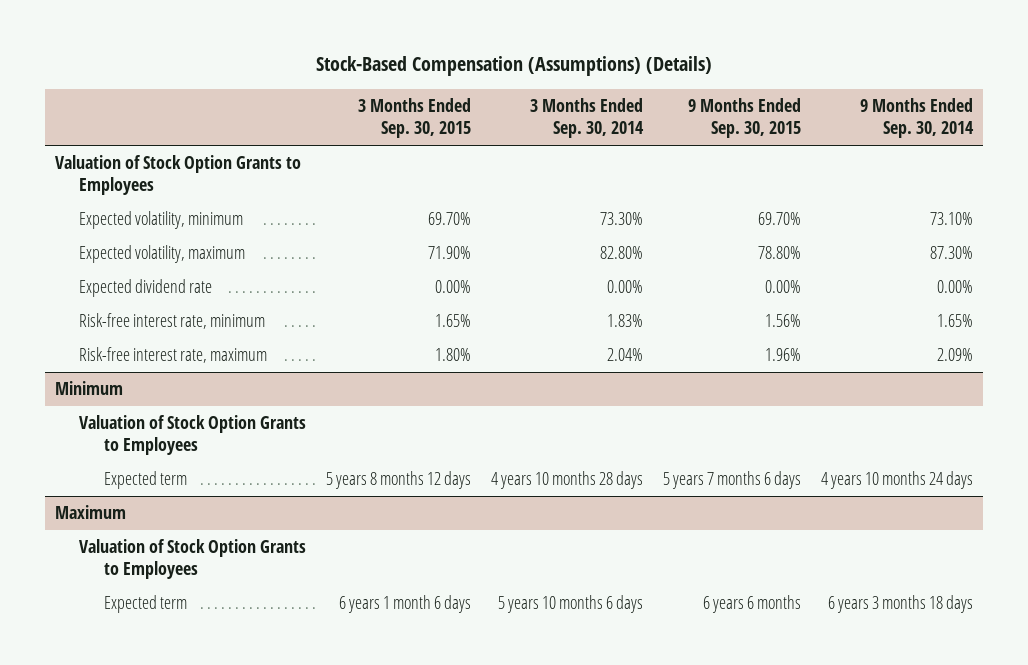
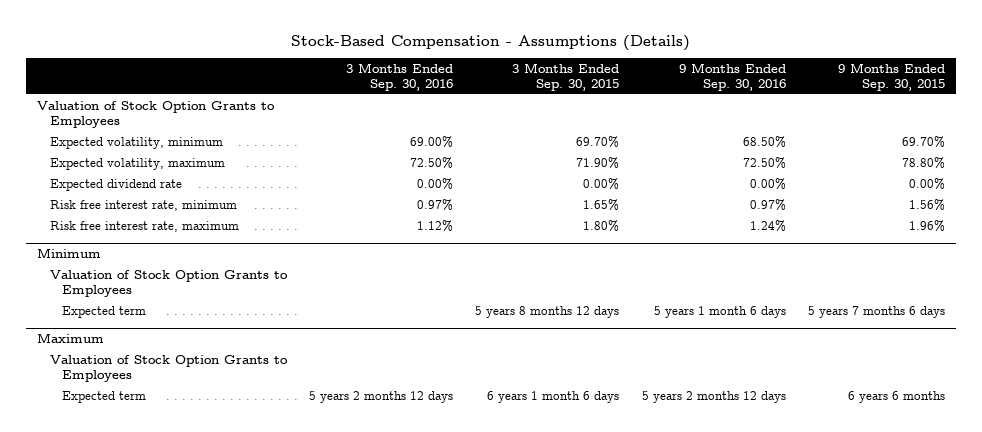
[315,56,712,77] Stock-Based Compensation (Assumptions) (Details) -> [291,34,691,51] Stock-Based Compensation - Assumptions (Details)
[530,97,645,139] 3 Months Ended Sep. 30, 2014 -> none
[860,97,975,139] 9 Months Ended Sep. 30, 2014 -> none
none -> [345,62,453,91] 3 Months Ended Sep. 30, 2016
none -> [678,62,786,91] 9 Months Ended Sep. 30, 2016
[79,313,266,330] Risk-free interest rate, minimum -> [49,199,237,211] Risk free interest rate, minimum
[79,347,268,364] Risk-free interest rate, maximum -> [49,220,239,232] Risk free interest rate, maximum

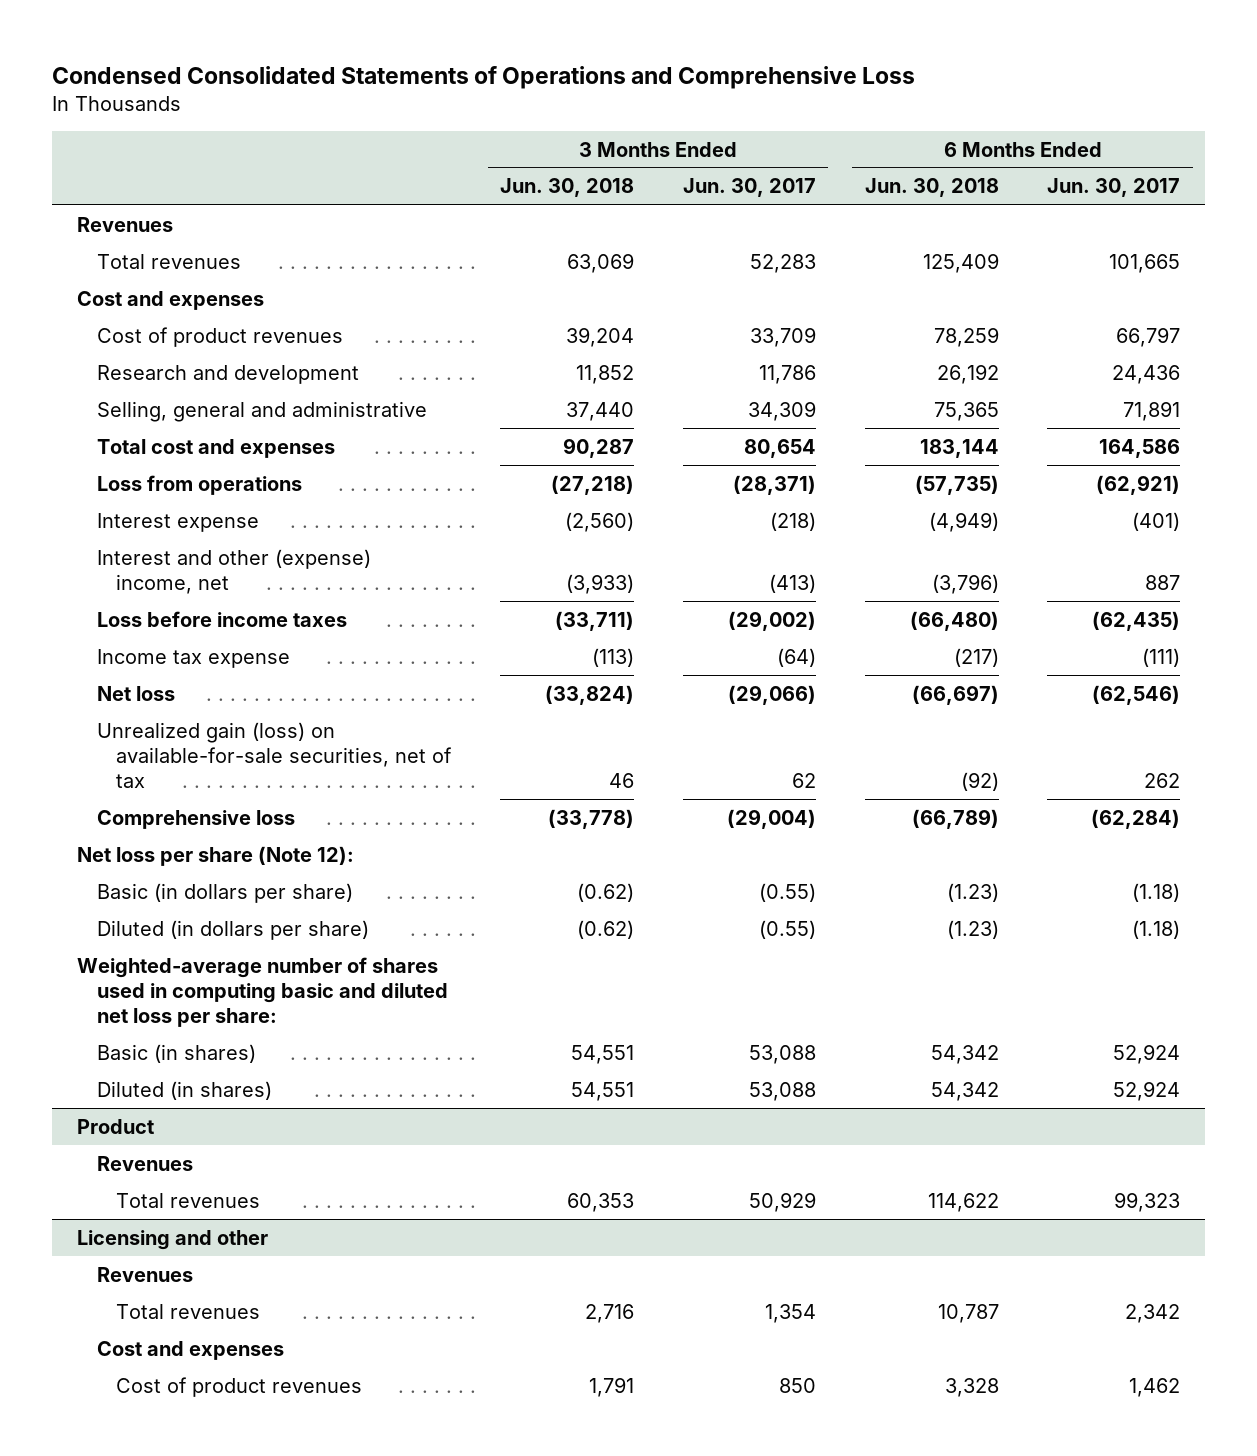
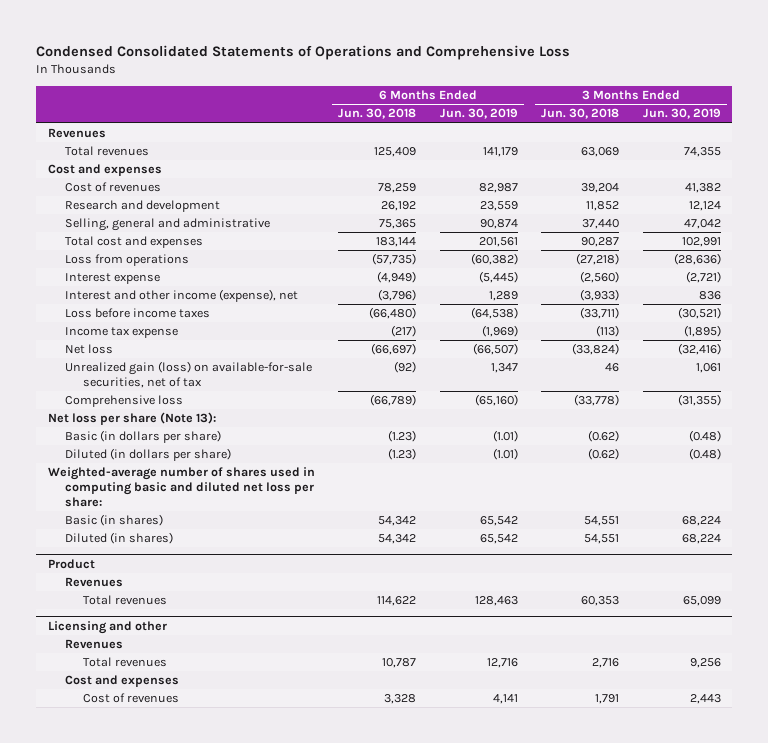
[682,178,816,198] Jun. 30, 2017 -> none
[1047,178,1181,198] Jun. 30, 2017 -> none
none -> [439,108,518,120] Jun. 30, 2019
none -> [642,108,721,120] Jun. 30, 2019
[96,326,343,347] Cost of product revenues -> [65,182,162,193] Cost of revenues
[96,548,371,595] Interest and other (expense) income, net -> [65,289,299,303] Interest and other income (expense), net
[76,845,354,866] Net loss per share (Note 12): -> [47,412,216,426] Net loss per share (Note 13):
[116,1376,363,1397] Cost of product revenues -> [83,693,180,704] Cost of revenues

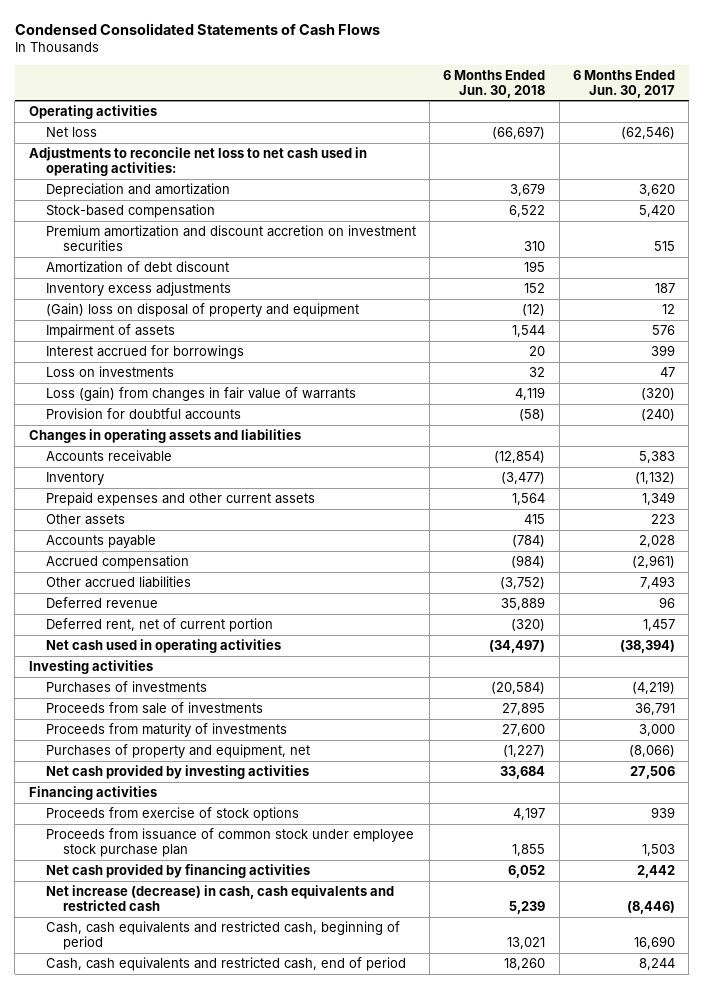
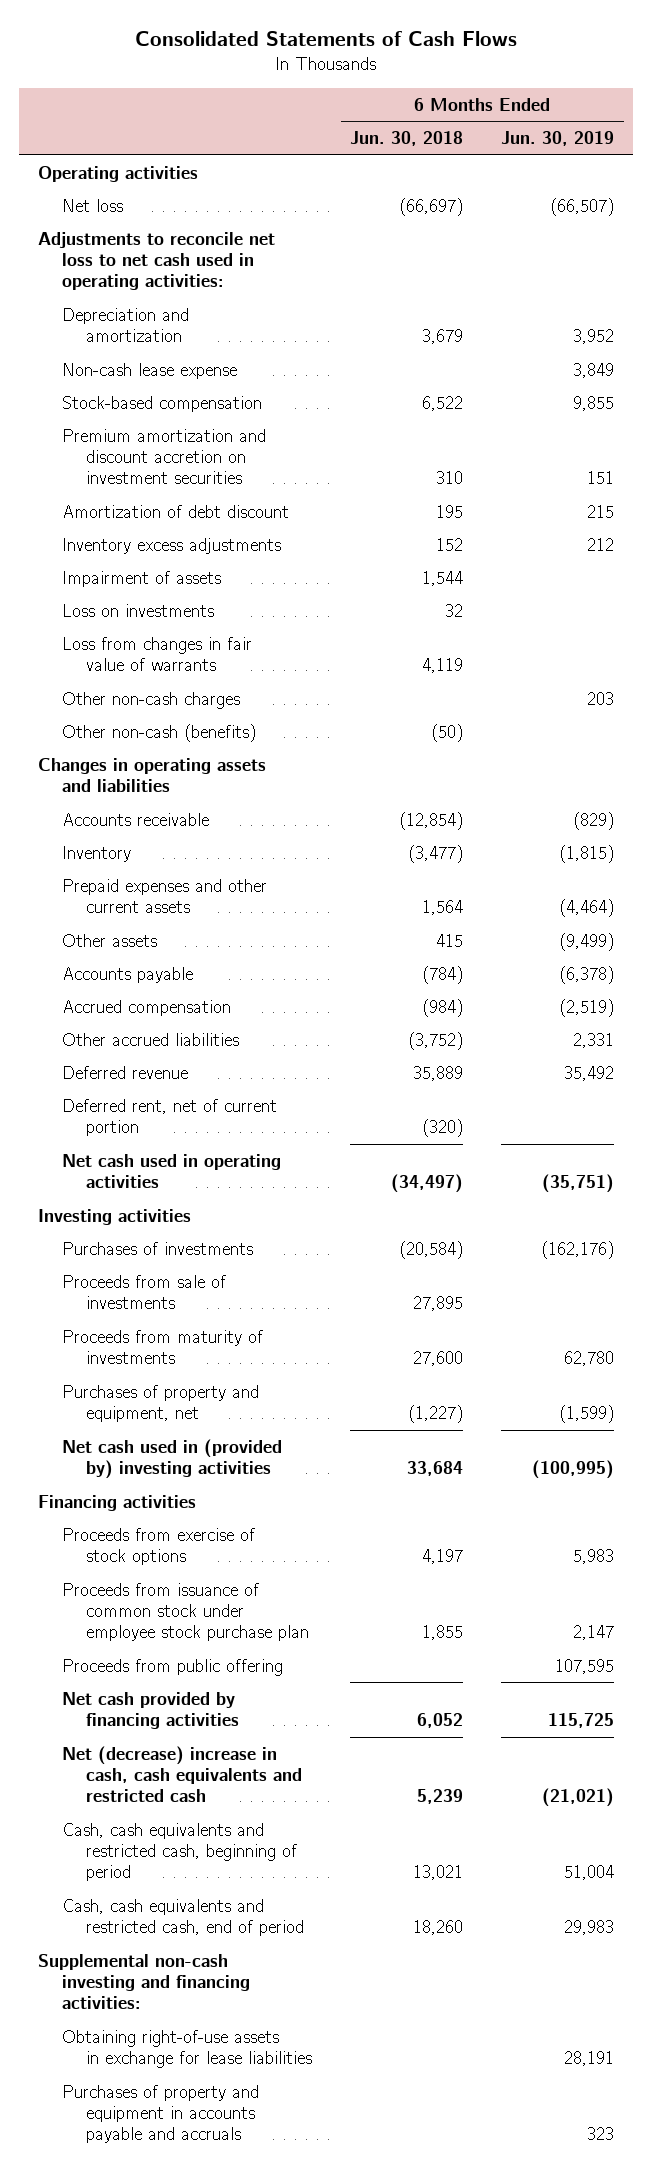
[14,22,380,35] Condensed Consolidated Statements of Cash Flows -> [135,31,518,47] Consolidated Statements of Cash Flows
[573,69,676,98] 6 Months Ended Jun. 30, 2017 -> none
none -> [501,131,615,147] Jun. 30, 2019
none -> [62,362,238,379] Non-cash lease expense
[45,303,359,318] (Gain) loss on disposal of property and equipment -> none
[45,345,244,360] Interest accrued for borrowings -> none
[45,408,241,421] Provision for doubtful accounts -> none
[45,387,356,402] Loss (gain) from changes in fair value of warrants -> [62,636,253,672] Loss from changes in fair value of warrants
none -> [62,691,241,709] Other non-cash charges
none -> [62,723,257,742] Other non-cash (benefits)
[45,765,309,780] Net cash provided by investing activities -> [62,1438,283,1480] Net cash used in (provided by) investing activities
none -> [62,1658,284,1676] Proceeds from public offering
[45,885,394,911] Net increase (decrease) in cash, cash equivalents and restricted cash -> [62,1745,303,1803] Net (decrease) increase in cash, cash equivalents and restricted cash
none -> [37,1953,251,2010] Supplemental non-cash investing and financing activities:
none -> [62,2029,313,2069] Obtaining right-of-use assets in exchange for lease liabilities
none -> [62,2084,260,2144] Purchases of property and equipment in accounts payable and accruals

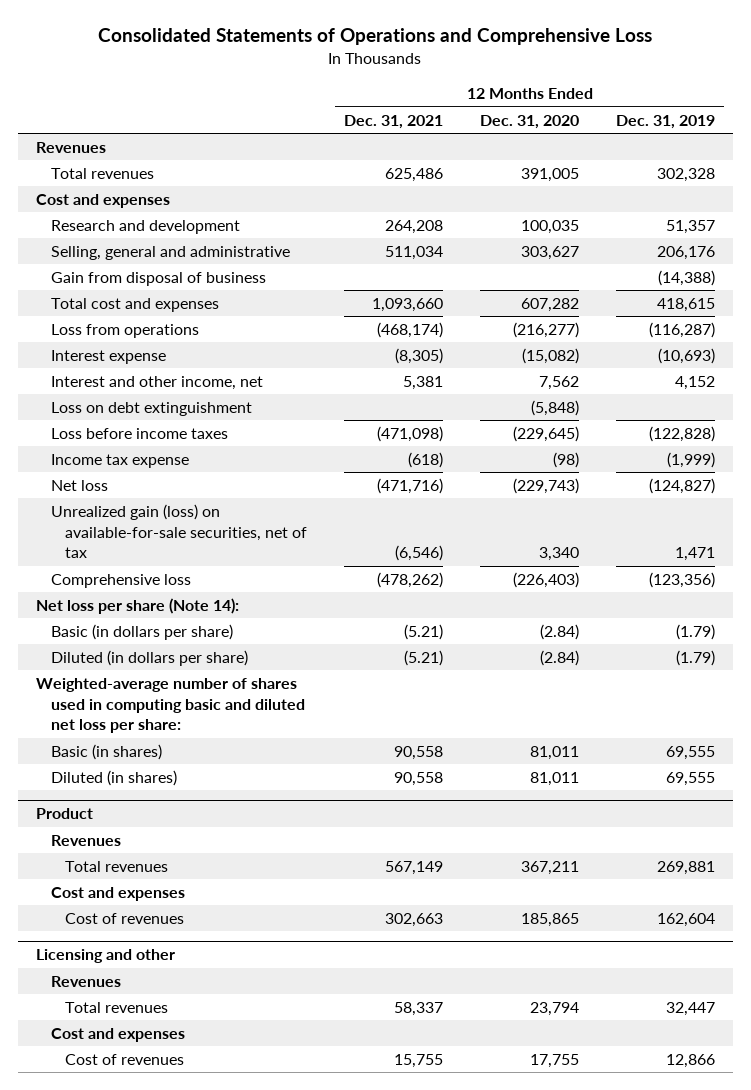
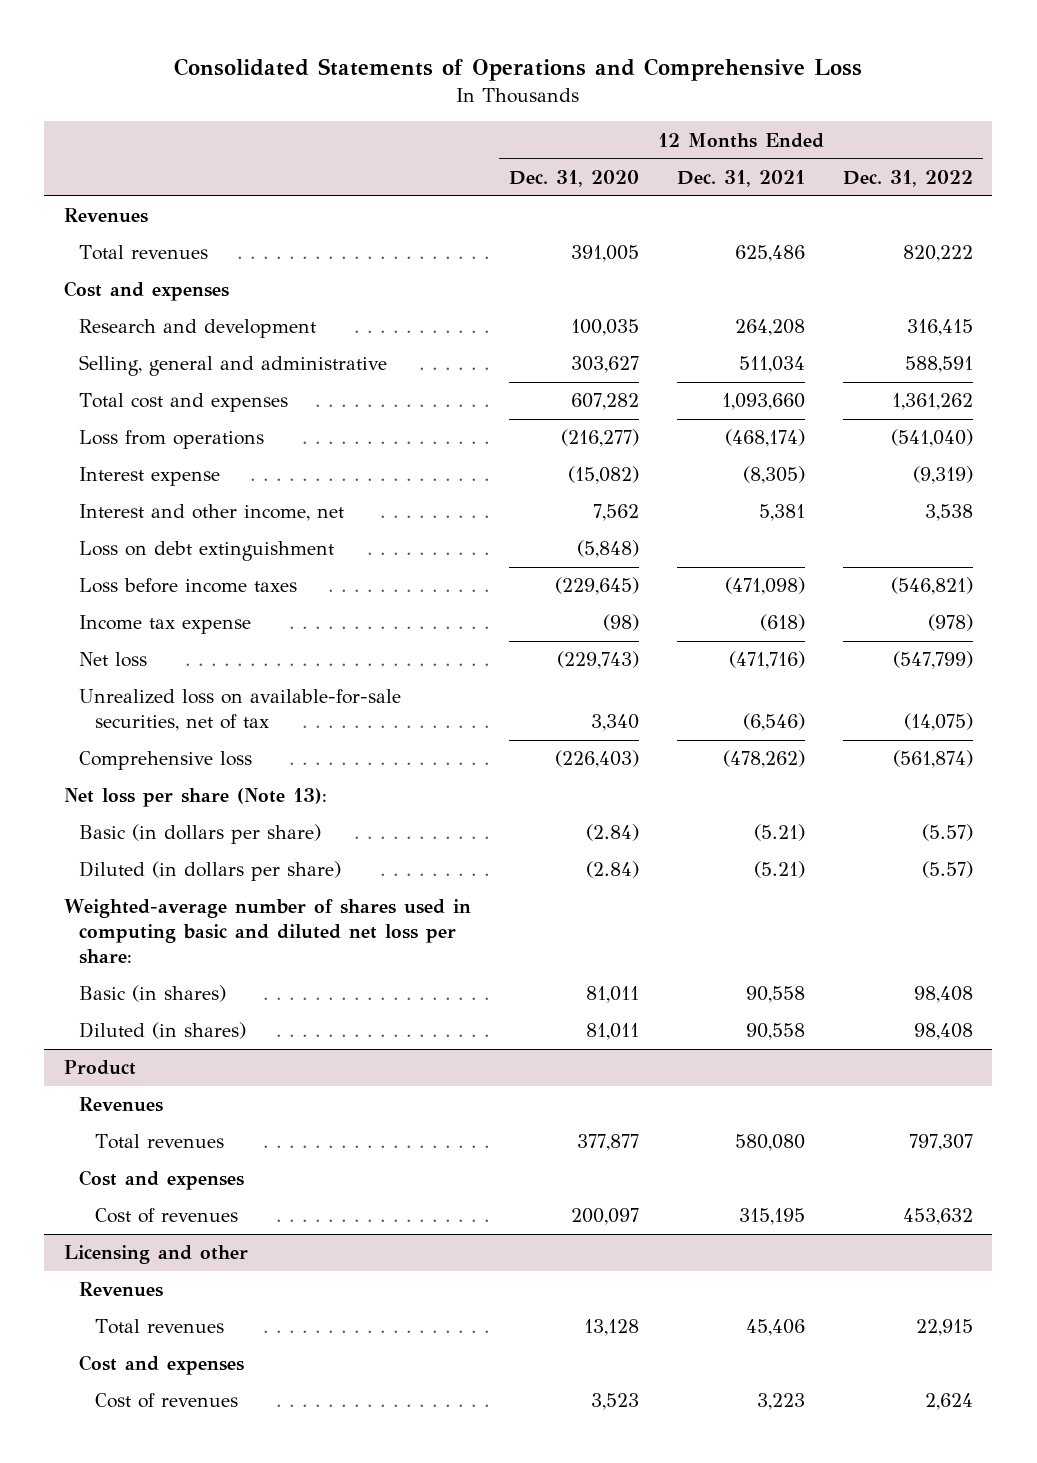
[615,114,715,129] Dec. 31, 2019 -> none
none -> [843,170,974,188] Dec. 31, 2022
[50,272,266,287] Gain from disposal of business -> none
[50,504,308,559] Unrealized gain (loss) on available-for-sale securities, net of tax -> [79,689,402,732] Unrealized loss on available-for-sale securities, net of tax
[35,598,239,615] Net loss per share (Note 14): -> [63,788,327,808] Net loss per share (Note 13):
[385,861,444,876] 567,149 -> [735,1134,806,1152] 580,080
[521,861,580,876] 367,211 -> [576,1134,639,1152] 377,877
[385,913,444,928] 302,663 -> [739,1208,806,1226] 315,195
[521,913,580,928] 185,865 -> [570,1208,639,1226] 200,097
[394,1002,444,1017] 58,337 -> [746,1319,806,1337] 45,406
[530,1002,580,1017] 23,794 -> [583,1319,639,1337] 13,128
[394,1054,444,1069] 15,755 -> [757,1393,806,1411] 3,223
[530,1054,580,1069] 17,755 -> [590,1393,639,1411] 3,523

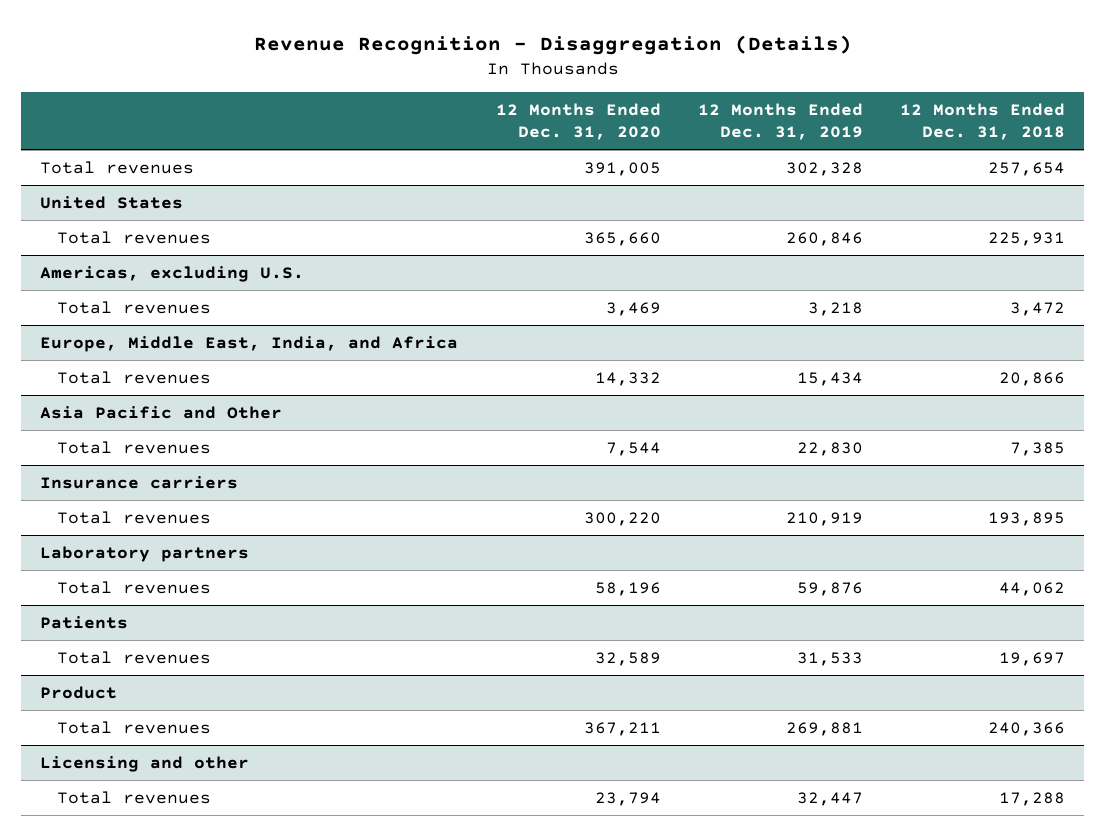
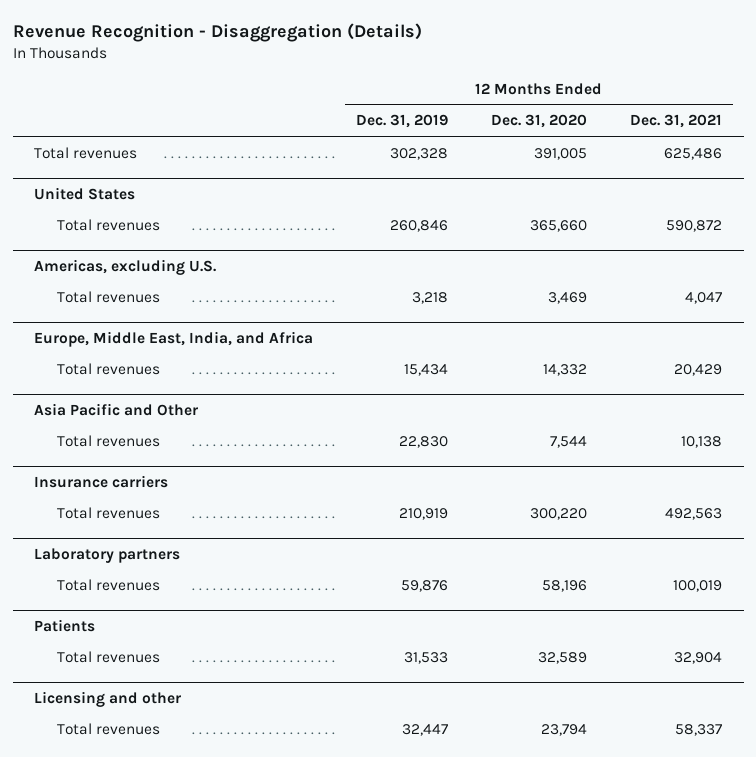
[900,103,1066,140] 12 Months Ended Dec. 31, 2018 -> none
none -> [630,114,723,129] Dec. 31, 2021
[40,685,118,699] Product -> none
[56,720,211,734] Total revenues -> none

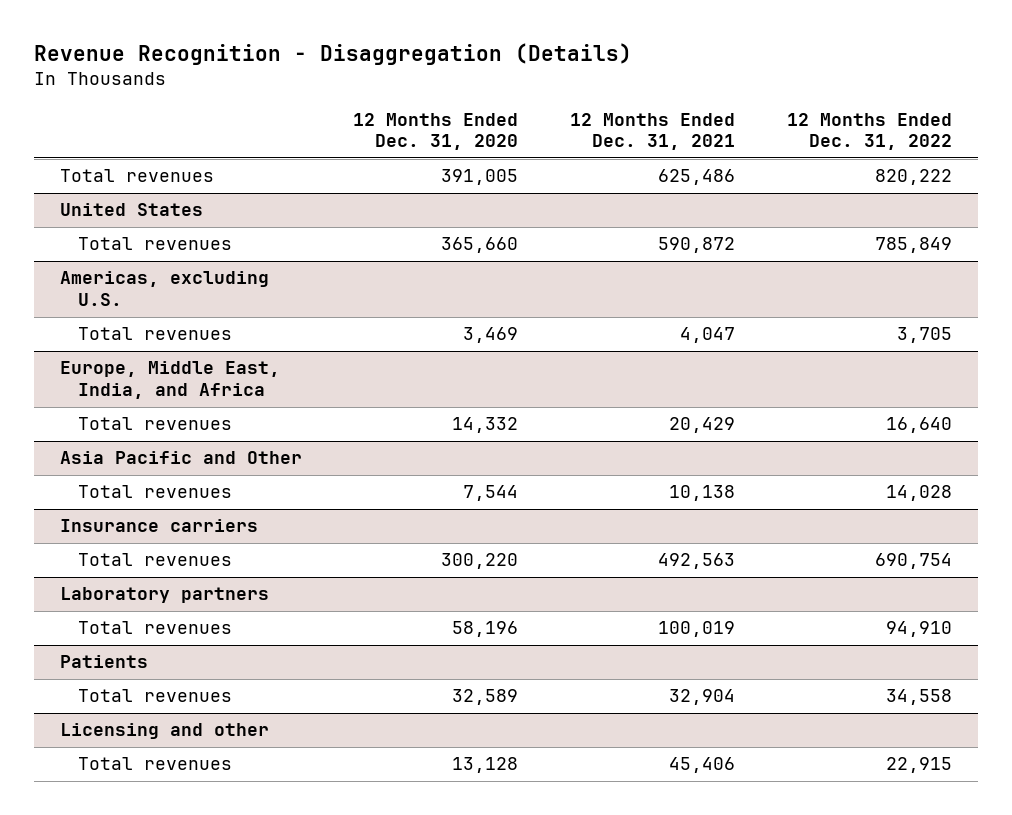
[356,114,449,129] Dec. 31, 2019 -> none
none -> [787,112,953,151] 12 Months Ended Dec. 31, 2022
[541,723,588,736] 23,794 -> [452,757,519,774] 13,128
[675,723,723,736] 58,337 -> [669,757,736,774] 45,406

